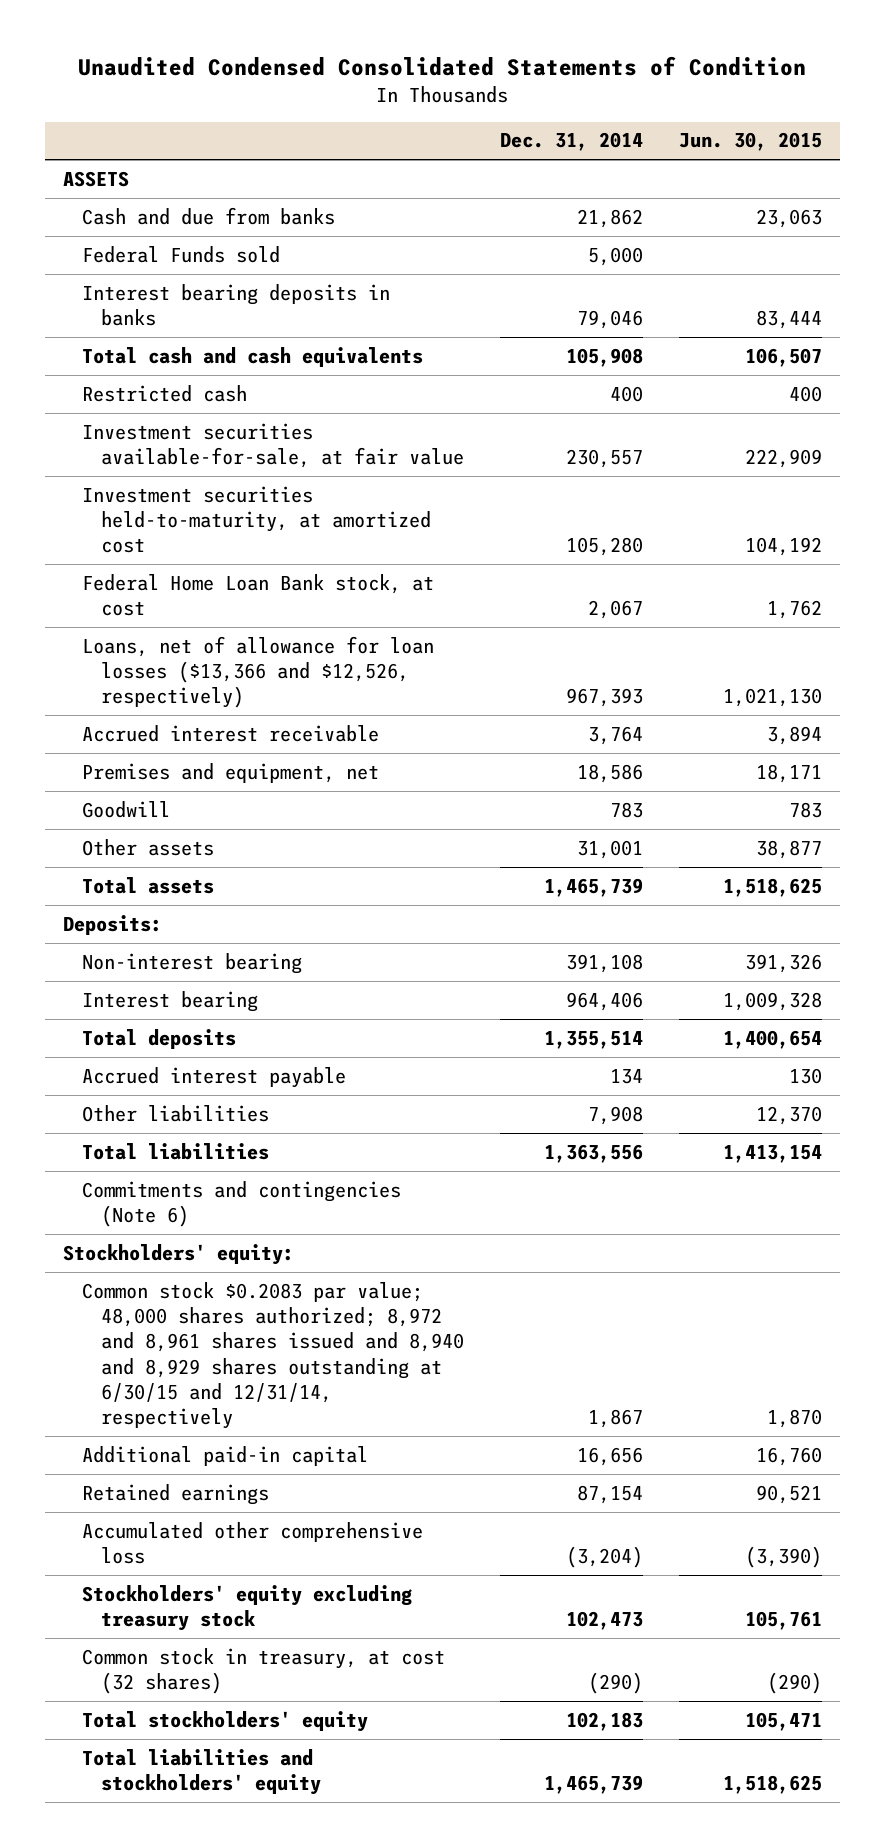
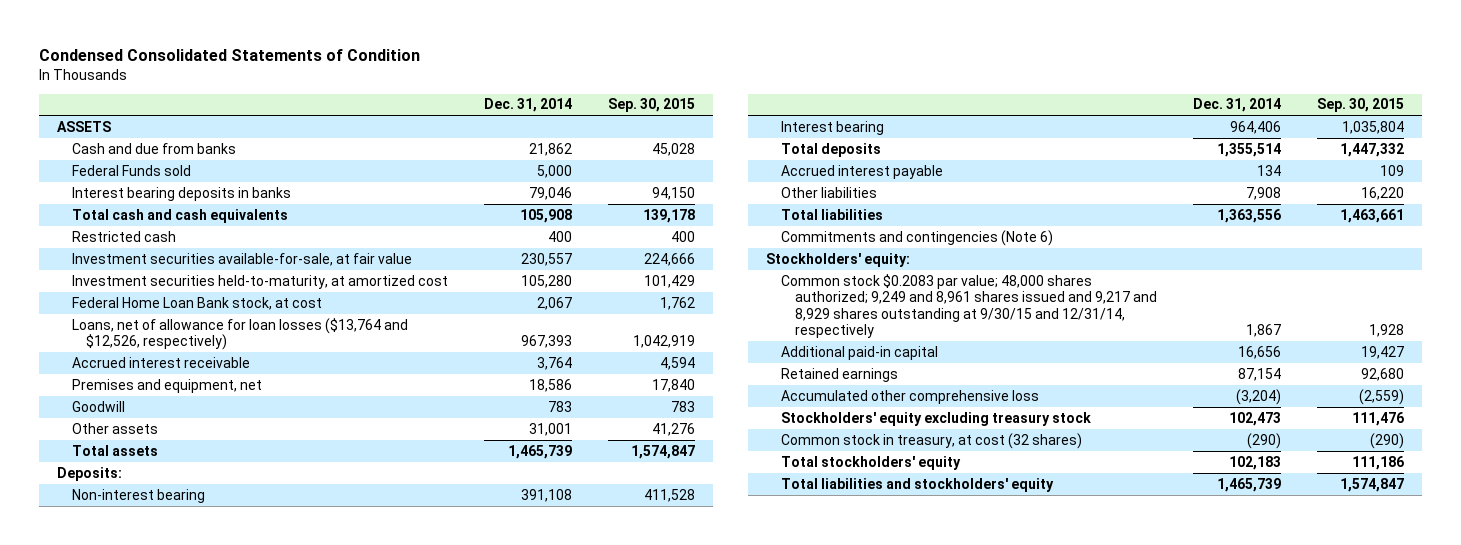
[78,56,807,77] Unaudited Condensed Consolidated Statements of Condition -> [39,48,421,61] Condensed Consolidated Statements of Condition
[679,132,823,152] Jun. 30, 2015 -> none
none -> [608,98,696,113] Sep. 30, 2015
[81,635,434,709] Loans, net of allowance for loan losses ($13,366 and $12,526, respectively) -> [71,317,408,351] Loans, net of allowance for loan losses ($13,764 and $12,526, respectively)
[81,1281,464,1430] Common stock $0.2083 par value; 48,000 shares authorized; 8,972 and 8,961 shares issued and 8,940 and 8,929 shares outstanding at 6/30/15 and 12/31/14, respectively -> [780,273,1158,339] Common stock $0.2083 par value; 48,000 shares authorized; 9,249 and 8,961 shares issued and 9,217 and 8,929 shares outstanding at 9/30/15 and 12/31/14, respectively

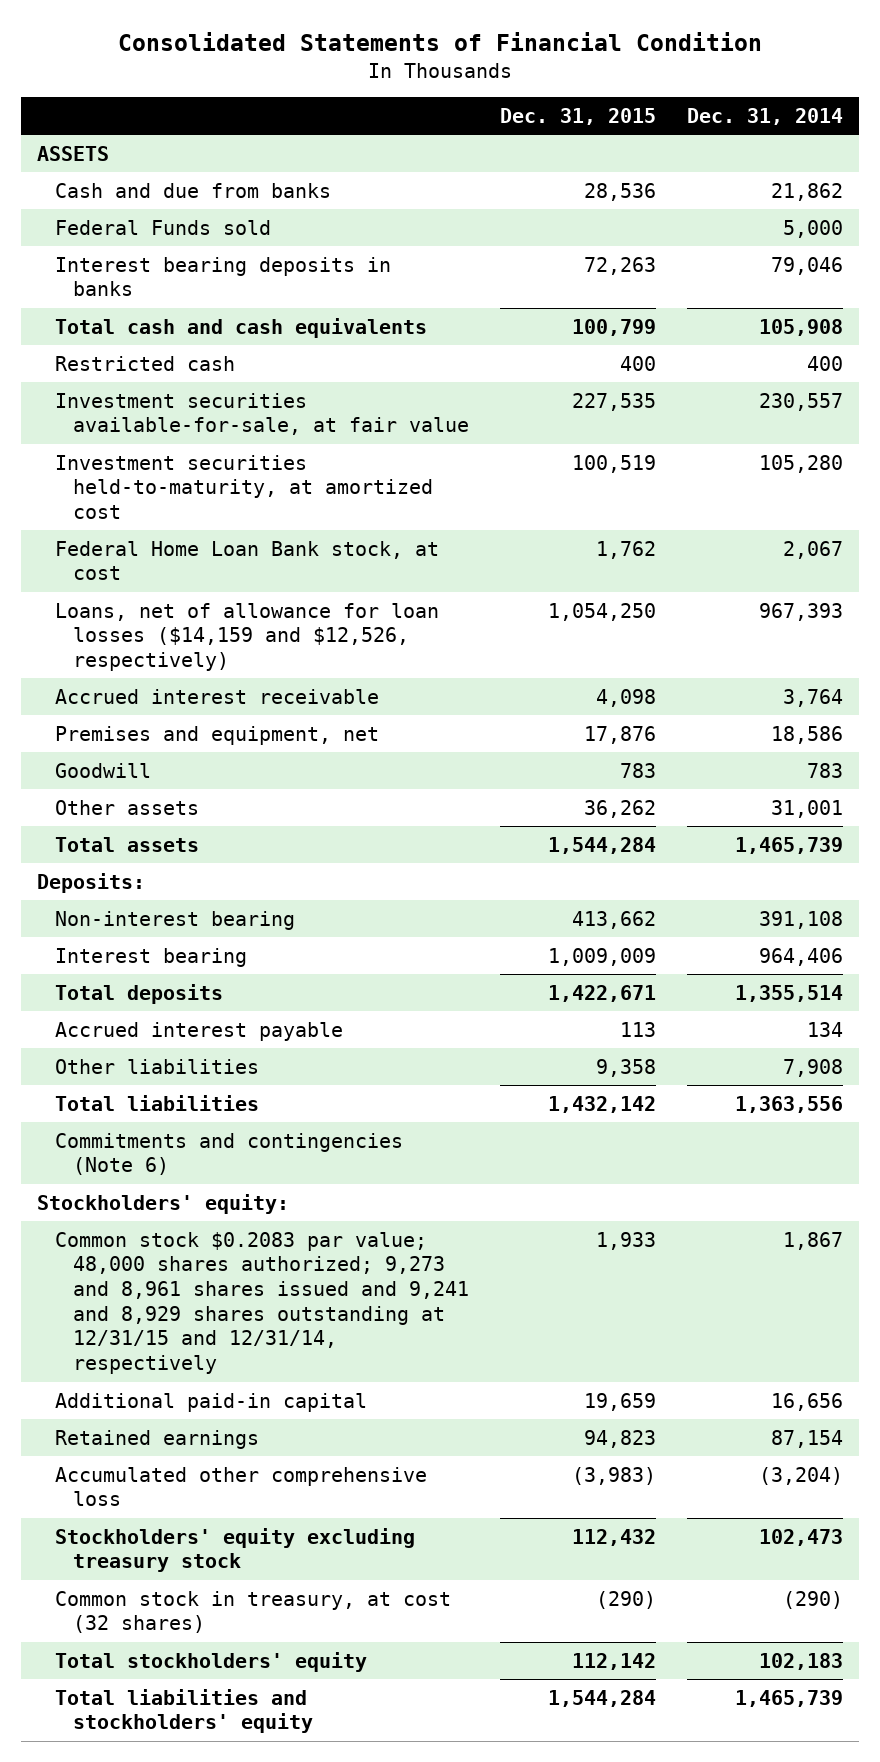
[39,48,421,61] Condensed Consolidated Statements of Condition -> [117,32,762,52] Consolidated Statements of Financial Condition
[608,98,696,113] Sep. 30, 2015 -> none
none -> [500,107,657,125] Dec. 31, 2015
[71,317,408,351] Loans, net of allowance for loan losses ($13,764 and $12,526, respectively) -> [54,602,439,672] Loans, net of allowance for loan losses ($14,159 and $12,526, respectively)
[780,273,1158,339] Common stock $0.2083 par value; 48,000 shares authorized; 9,249 and 8,961 shares issued and 9,217 and 8,929 shares outstanding at 9/30/15 and 12/31/14, respectively -> [54,1231,470,1375] Common stock $0.2083 par value; 48,000 shares authorized; 9,273 and 8,961 shares issued and 9,241 and 8,929 shares outstanding at 12/31/15 and 12/31/14, respectively

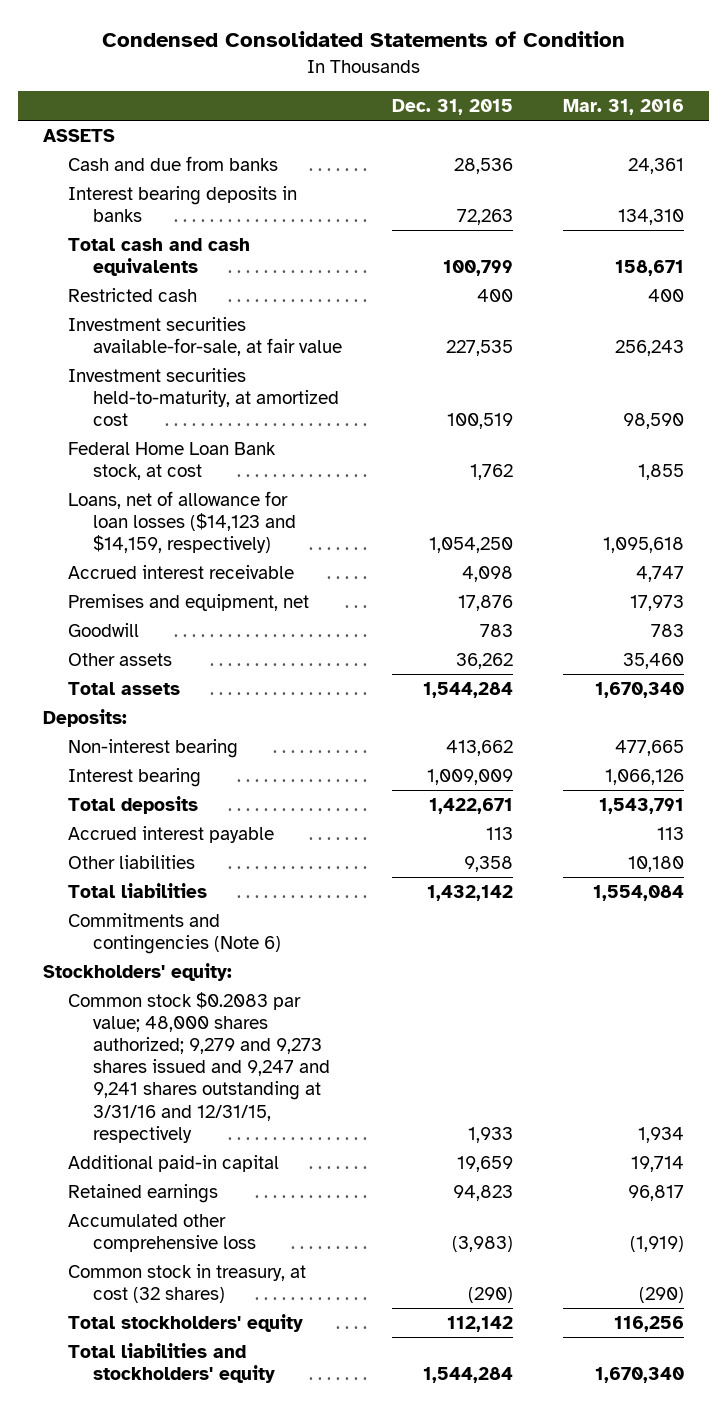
[117,32,762,52] Consolidated Statements of Financial Condition -> [101,31,625,48] Condensed Consolidated Statements of Condition
[687,107,844,125] Dec. 31, 2014 -> none
none -> [563,99,685,116] Mar. 31, 2016
[54,219,271,235] Federal Funds sold -> none
[54,602,439,672] Loans, net of allowance for loan losses ($14,159 and $12,526, respectively) -> [68,490,297,554] Loans, net of allowance for loan losses ($14,123 and $14,159, respectively)
[54,1231,470,1375] Common stock $0.2083 par value; 48,000 shares authorized; 9,273 and 8,961 shares issued and 9,241 and 8,929 shares outstanding at 12/31/15 and 12/31/14, respectively -> [68,991,331,1143] Common stock $0.2083 par value; 48,000 shares authorized; 9,279 and 9,273 shares issued and 9,247 and 9,241 shares outstanding at 3/31/16 and 12/31/15, respectively
[54,1527,415,1573] Stockholders' equity excluding treasury stock -> none

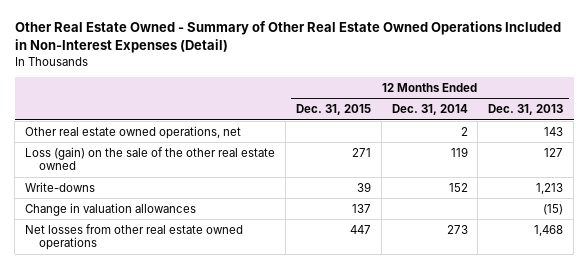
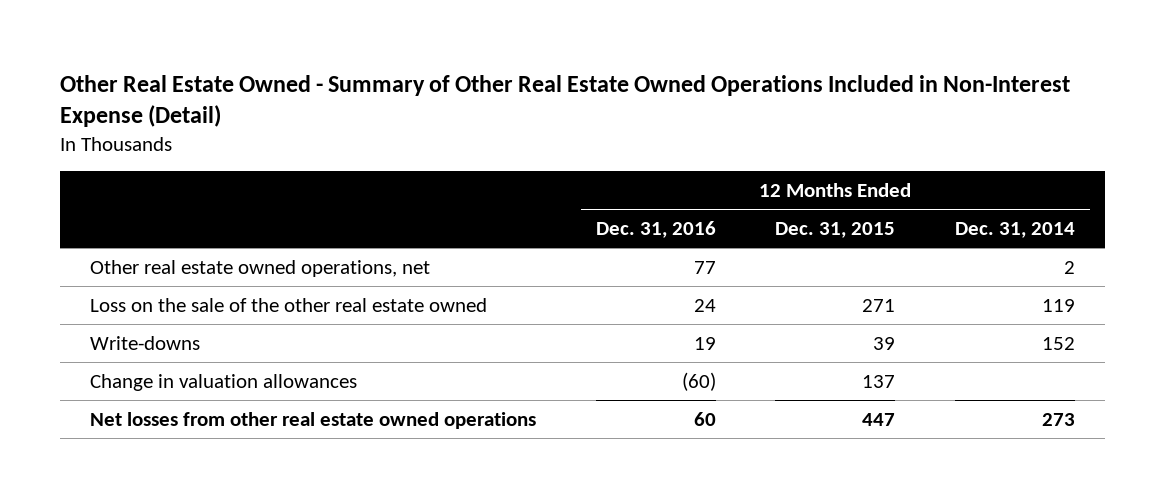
[14,21,561,54] Other Real Estate Owned - Summary of Other Real Estate Owned Operations Included in Non-Interest Expenses (Detail) -> [60,74,1071,128] Other Real Estate Owned - Summary of Other Real Estate Owned Operations Included in Non-Interest Expense (Detail)
[488,104,564,116] Dec. 31, 2013 -> none
none -> [595,220,716,238] Dec. 31, 2016
[24,146,275,171] Loss (gain) on the sale of the other real estate owned -> [89,297,487,312] Loss on the sale of the other real estate owned

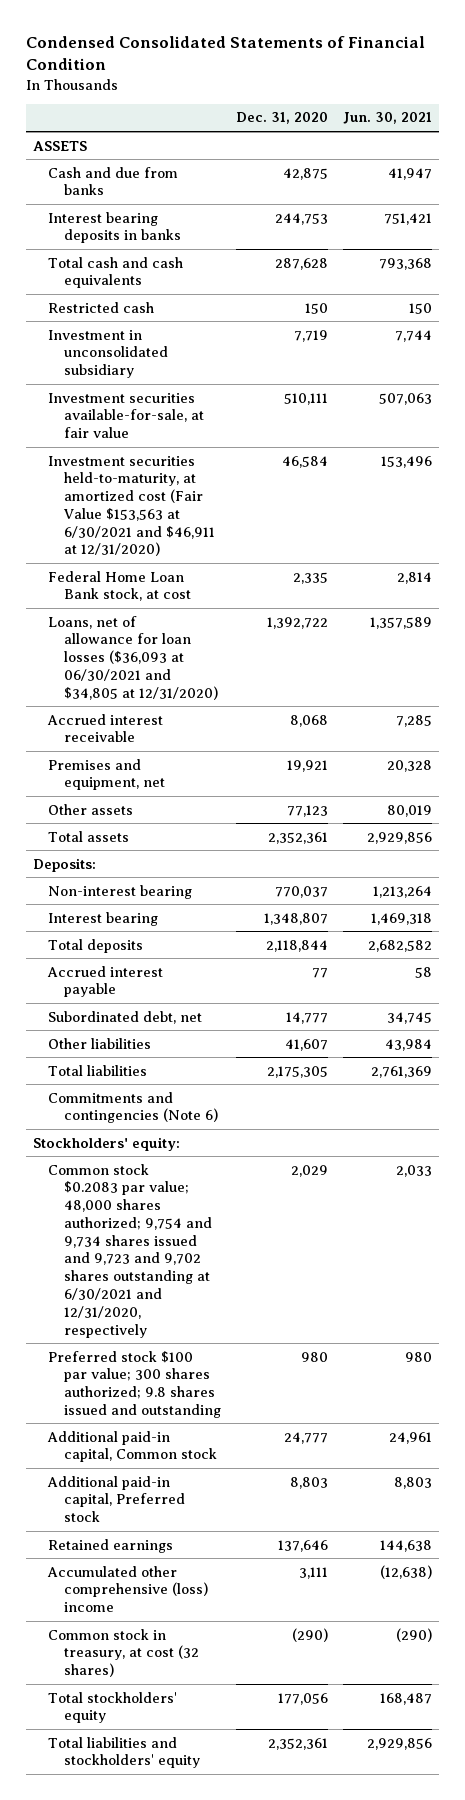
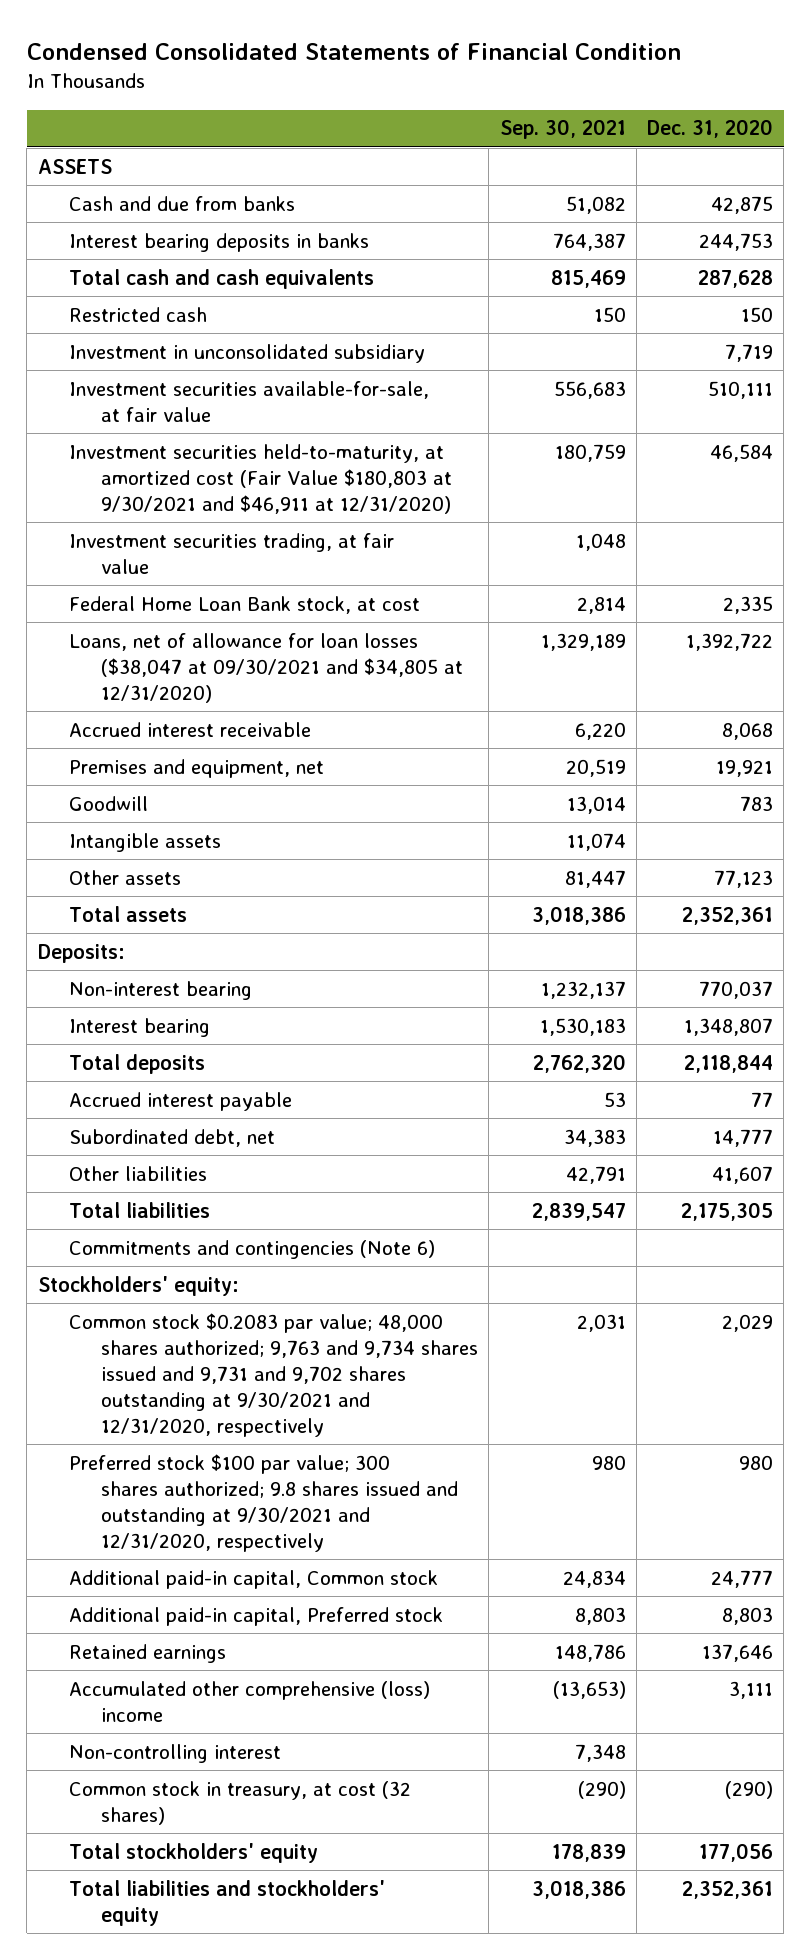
[342,112,432,125] Jun. 30, 2021 -> none
none -> [499,119,626,140] Sep. 30, 2021
[48,455,215,557] Investment securities held-to-maturity, at amortized cost (Fair Value $153,563 at 6/30/2021 and $46,911 at 12/31/2020) -> [69,443,452,514] Investment securities held-to-maturity, at amortized cost (Fair Value $180,803 at 9/30/2021 and $46,911 at 12/31/2020)
none -> [69,532,395,574] Investment securities trading, at fair value
[48,615,218,700] Loans, net of allowance for loan losses ($36,093 at 06/30/2021 and $34,805 at 12/31/2020) -> [69,632,463,703] Loans, net of allowance for loan losses ($38,047 at 09/30/2021 and $34,805 at 12/31/2020)
none -> [69,795,149,811] Goodwill
none -> [69,832,222,852] Intangible assets
[48,1163,212,1338] Common stock $0.2083 par value; 48,000 shares authorized; 9,754 and 9,734 shares issued and 9,723 and 9,702 shares outstanding at 6/30/2021 and 12/31/2020, respectively -> [69,1312,478,1437] Common stock $0.2083 par value; 48,000 shares authorized; 9,763 and 9,734 shares issued and 9,731 and 9,702 shares outstanding at 9/30/2021 and 12/31/2020, respectively
[48,1350,221,1418] Preferred stock $100 par value; 300 shares authorized; 9.8 shares issued and outstanding -> [69,1453,458,1552] Preferred stock $100 par value; 300 shares authorized; 9.8 shares issued and outstanding at 9/30/2021 and 12/31/2020, respectively
none -> [69,1743,282,1763] Non-controlling interest

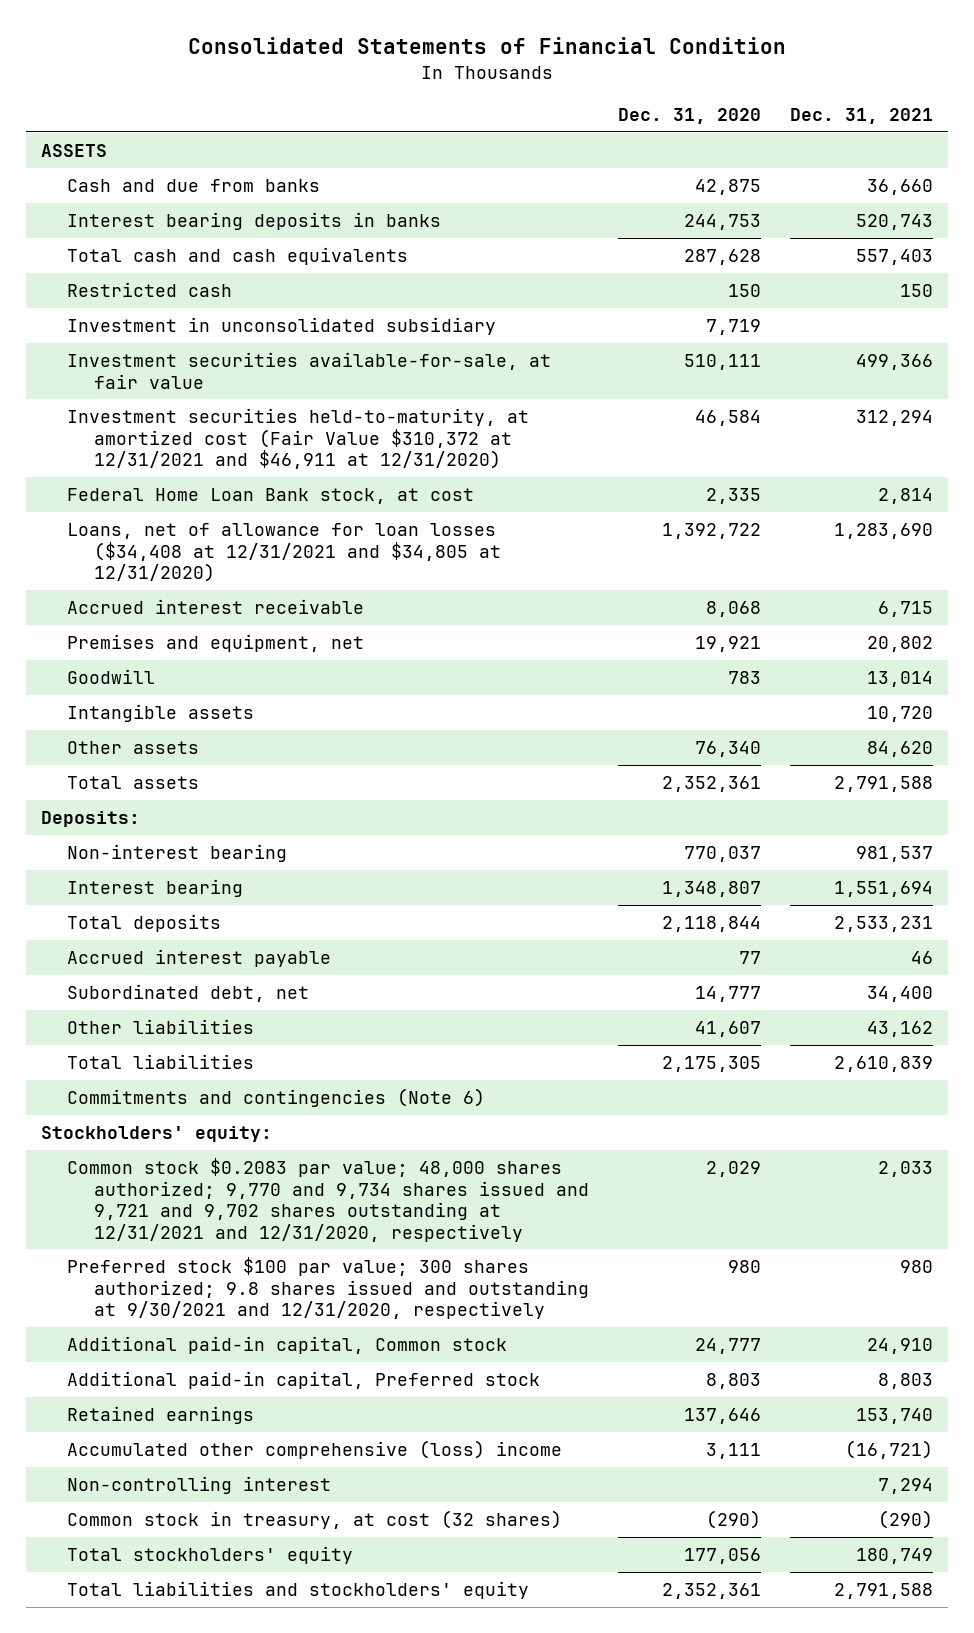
[26,42,681,60] Condensed Consolidated Statements of Financial Condition -> [187,37,786,55] Consolidated Statements of Financial Condition
[499,119,626,140] Sep. 30, 2021 -> none
none -> [790,108,934,125] Dec. 31, 2021
[69,532,395,574] Investment securities trading, at fair value -> none
[69,443,452,514] Investment securities held-to-maturity, at amortized cost (Fair Value $180,803 at 9/30/2021 and $46,911 at 12/31/2020) -> [67,408,530,470] Investment securities held-to-maturity, at amortized cost (Fair Value $310,372 at 12/31/2021 and $46,911 at 12/31/2020)
[69,632,463,703] Loans, net of allowance for loan losses ($38,047 at 09/30/2021 and $34,805 at 12/31/2020) -> [67,523,502,583] Loans, net of allowance for loan losses ($34,408 at 12/31/2021 and $34,805 at 12/31/2020)
[714,869,774,888] 77,123 -> [695,741,762,758] 76,340
[69,1312,478,1437] Common stock $0.2083 par value; 48,000 shares authorized; 9,763 and 9,734 shares issued and 9,731 and 9,702 shares outstanding at 9/30/2021 and 12/31/2020, respectively -> [67,1158,590,1242] Common stock $0.2083 par value; 48,000 shares authorized; 9,770 and 9,734 shares issued and 9,721 and 9,702 shares outstanding at 12/31/2021 and 12/31/2020, respectively

